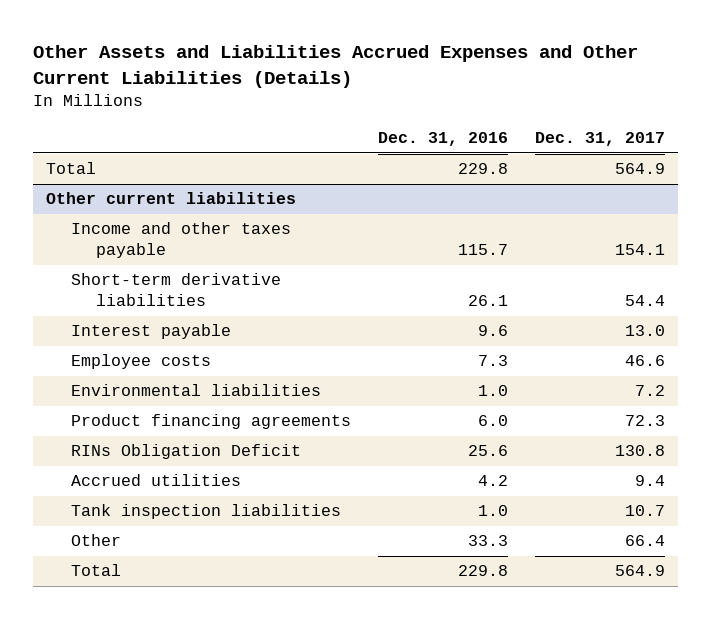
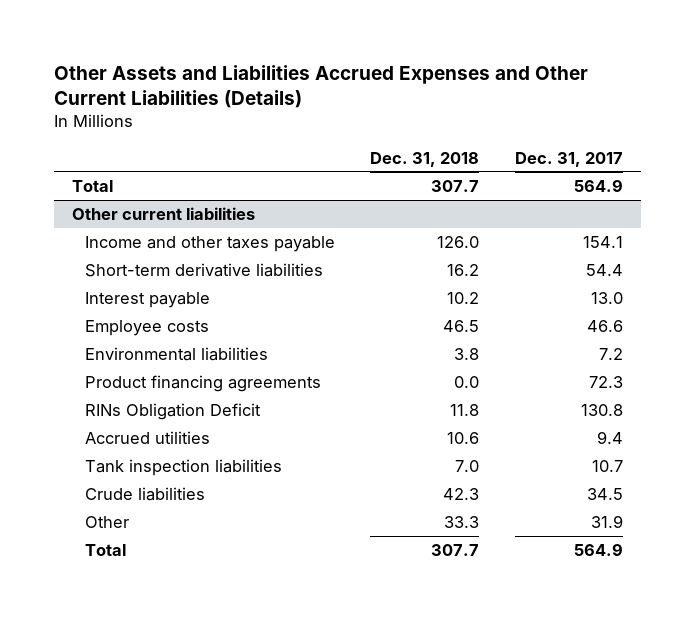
[377,132,508,147] Dec. 31, 2016 -> none
none -> [370,151,480,167] Dec. 31, 2018
none -> [84,486,205,501] Crude liabilities
[624,535,665,547] 66.4 -> [591,514,624,528] 31.9

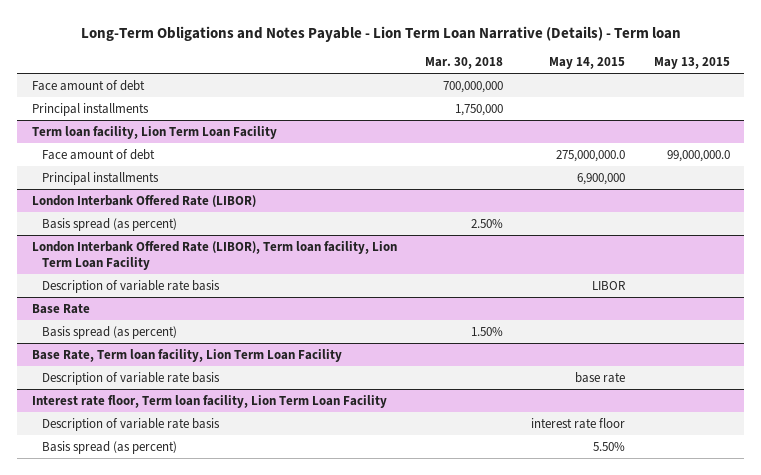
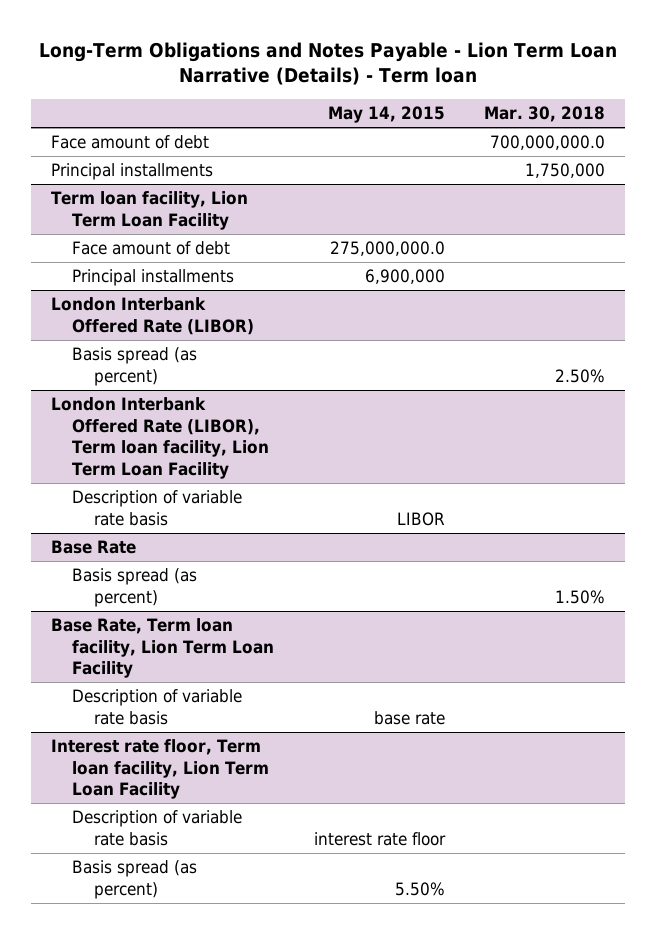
[653,57,730,70] May 13, 2015 -> none
[443,80,504,93] 700,000,000 -> [489,135,605,151] 700,000,000.0

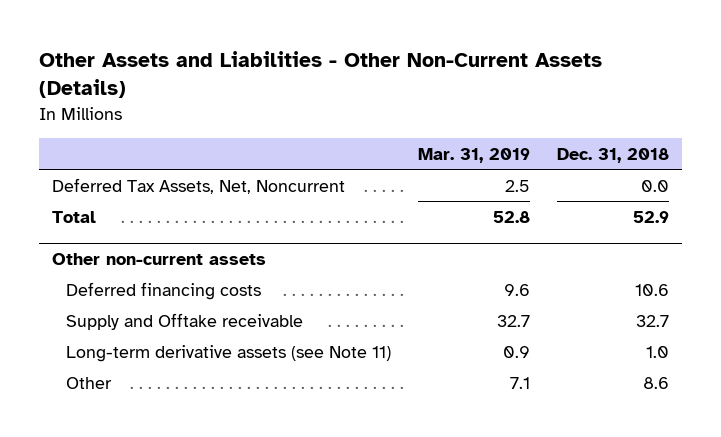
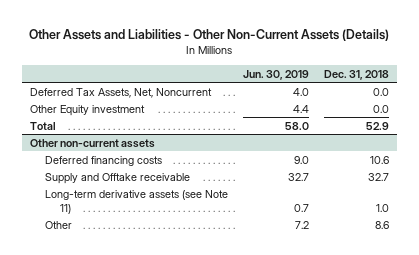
[417,147,530,163] Mar. 31, 2019 -> none
none -> [242,69,309,80] Jun. 30, 2019
none -> [29,104,145,116] Other Equity investment

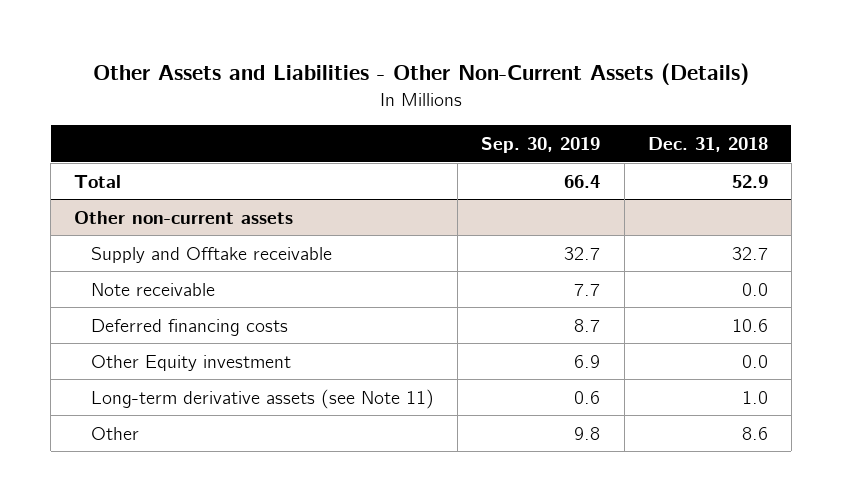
[242,69,309,80] Jun. 30, 2019 -> none
none -> [481,137,601,154] Sep. 30, 2019
[29,87,212,98] Deferred Tax Assets, Net, Noncurrent -> none
[29,104,145,116] Other Equity investment -> none
none -> [91,282,216,296] Note receivable
[44,155,162,166] Deferred financing costs -> [91,318,289,336] Deferred financing costs
none -> [91,354,292,371] Other Equity investment

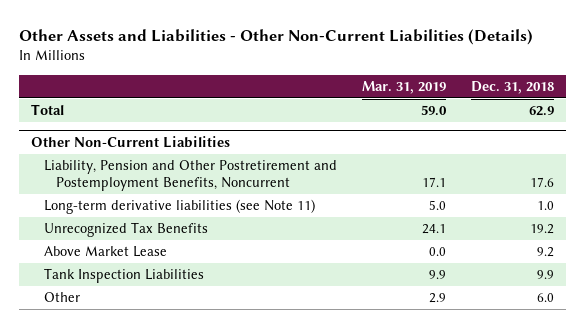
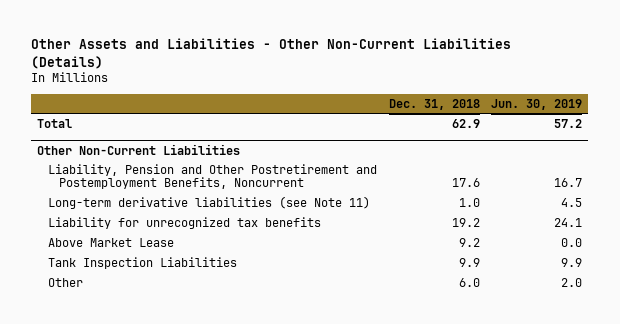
[361,80,446,94] Mar. 31, 2019 -> none
none -> [491,98,583,110] Jun. 30, 2019
[43,222,208,238] Unrecognized Tax Benefits -> [48,217,322,230] Liability for unrecognized tax benefits

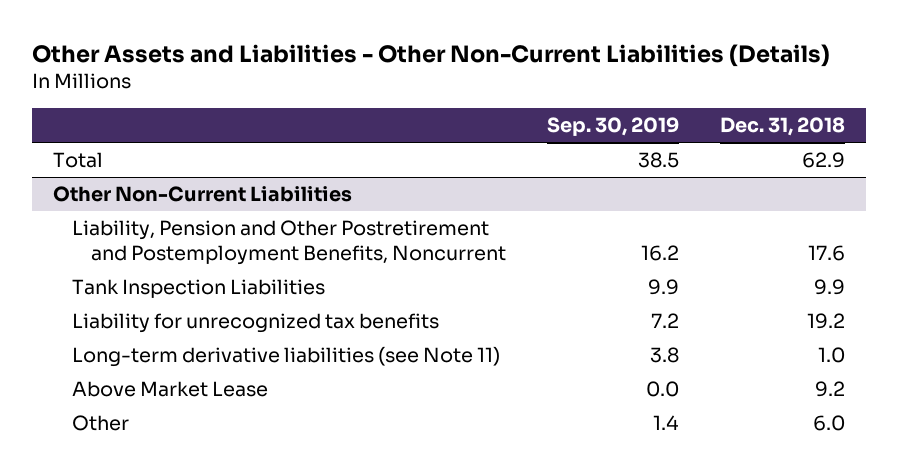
[491,98,583,110] Jun. 30, 2019 -> none
none -> [547,117,680,137] Sep. 30, 2019
[48,257,238,270] Tank Inspection Liabilities -> [71,279,325,299] Tank Inspection Liabilities
[48,196,371,210] Long-term derivative liabilities (see Note 11) -> [71,346,500,368] Long-term derivative liabilities (see Note 11)

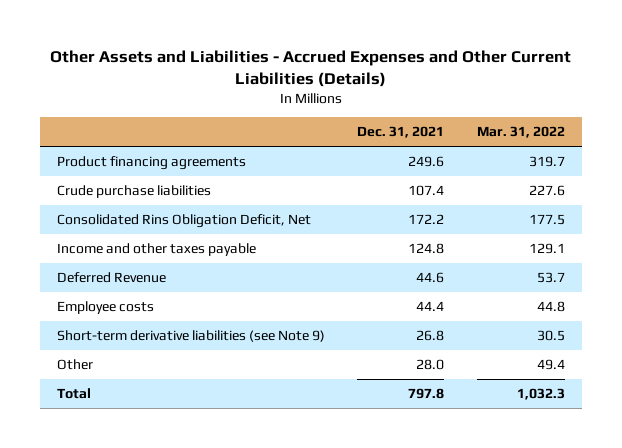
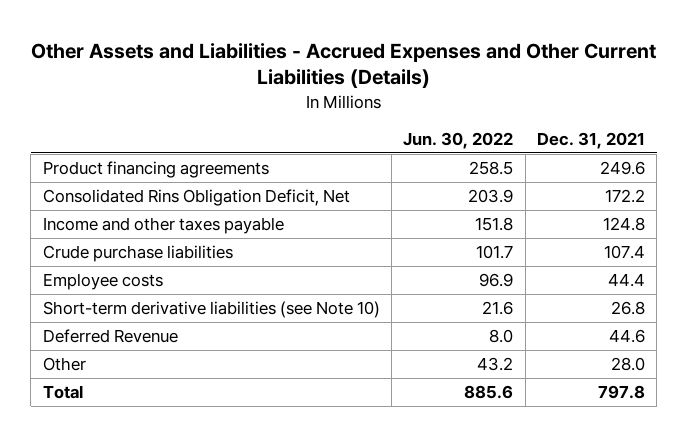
[477,126,566,139] Mar. 31, 2022 -> none
none -> [403,131,514,149] Jun. 30, 2022
[56,185,211,199] Crude purchase liabilities -> [42,245,233,263] Crude purchase liabilities
[56,330,325,343] Short-term derivative liabilities (see Note 9) -> [42,301,380,319] Short-term derivative liabilities (see Note 10)
[56,272,166,284] Deferred Revenue -> [42,329,178,344] Deferred Revenue

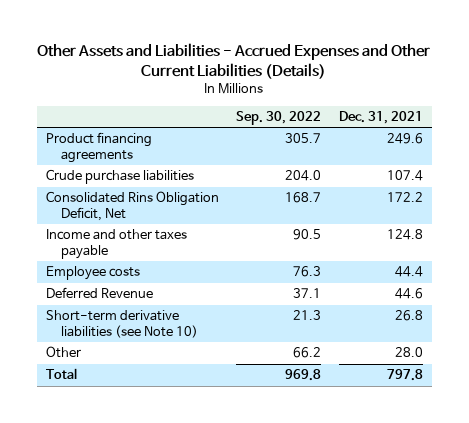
[403,131,514,149] Jun. 30, 2022 -> none
none -> [236,111,322,126] Sep. 30, 2022
[42,245,233,263] Crude purchase liabilities -> [45,169,194,185] Crude purchase liabilities
[42,301,380,319] Short-term derivative liabilities (see Note 10) -> [45,310,199,339] Short-term derivative liabilities (see Note 10)

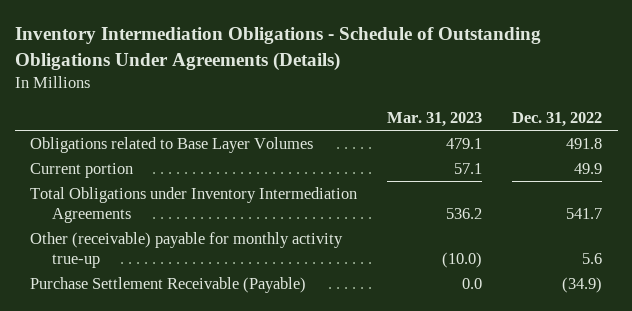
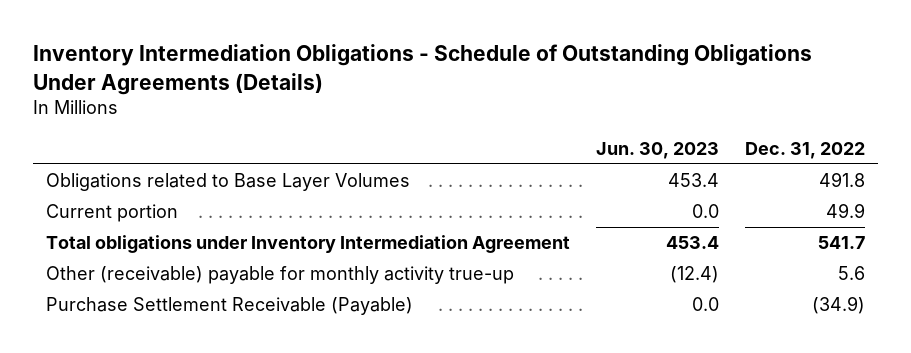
[387,112,483,128] Mar. 31, 2023 -> none
none -> [596,141,720,159] Jun. 30, 2023
[29,187,357,224] Total Obligations under Inventory Intermediation Agreements -> [46,235,571,254] Total obligations under Inventory Intermediation Agreement

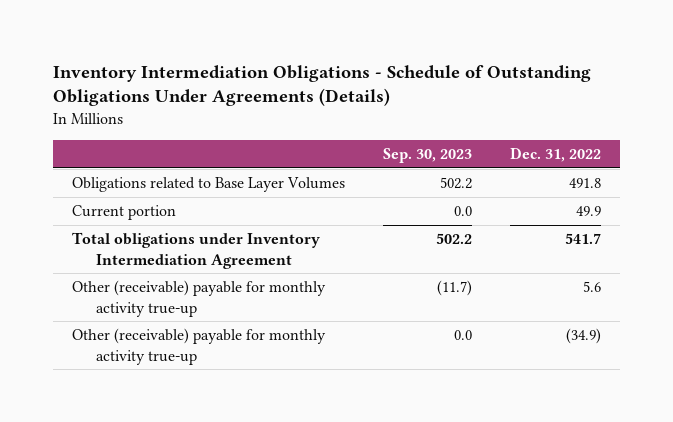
[596,141,720,159] Jun. 30, 2023 -> none
none -> [382,147,472,163] Sep. 30, 2023
[46,297,414,316] Purchase Settlement Receivable (Payable) -> [71,328,326,365] Other (receivable) payable for monthly activity true-up

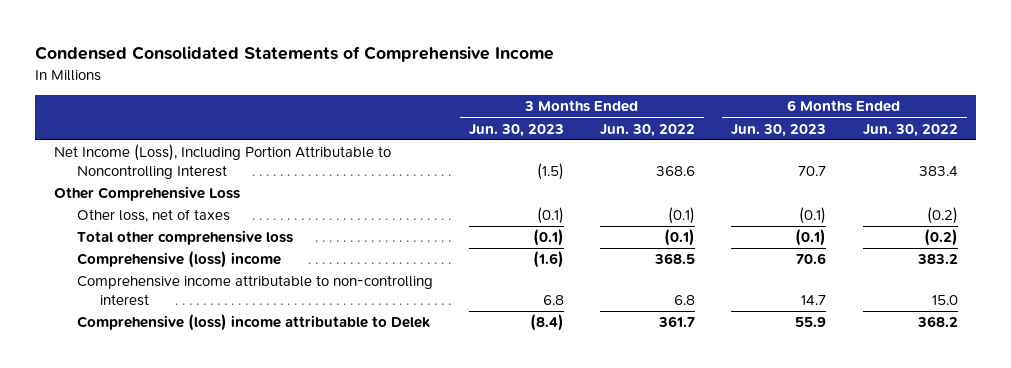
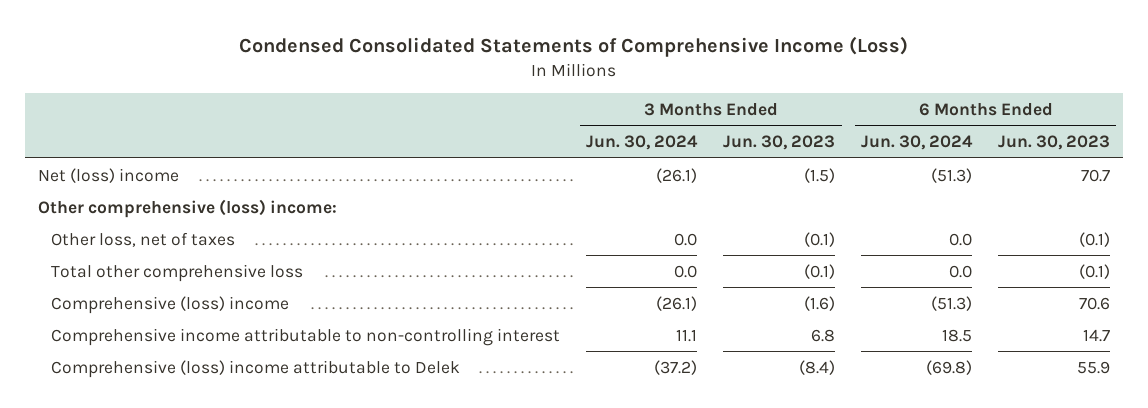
[35,46,555,63] Condensed Consolidated Statements of Comprehensive Income -> [239,36,909,58] Condensed Consolidated Statements of Comprehensive Income (Loss)
[600,123,696,137] Jun. 30, 2022 -> none
[862,123,958,137] Jun. 30, 2022 -> none
none -> [586,135,699,151] Jun. 30, 2024
none -> [861,135,974,151] Jun. 30, 2024
[53,144,391,179] Net Income (Loss), Including Portion Attributable to Noncontrolling Interest -> [38,167,180,183] Net (loss) income
[53,186,240,202] Other Comprehensive Loss -> [38,198,338,218] Other comprehensive (loss) income:

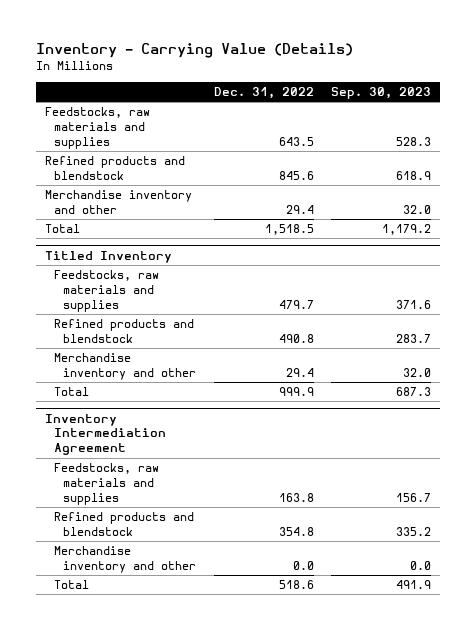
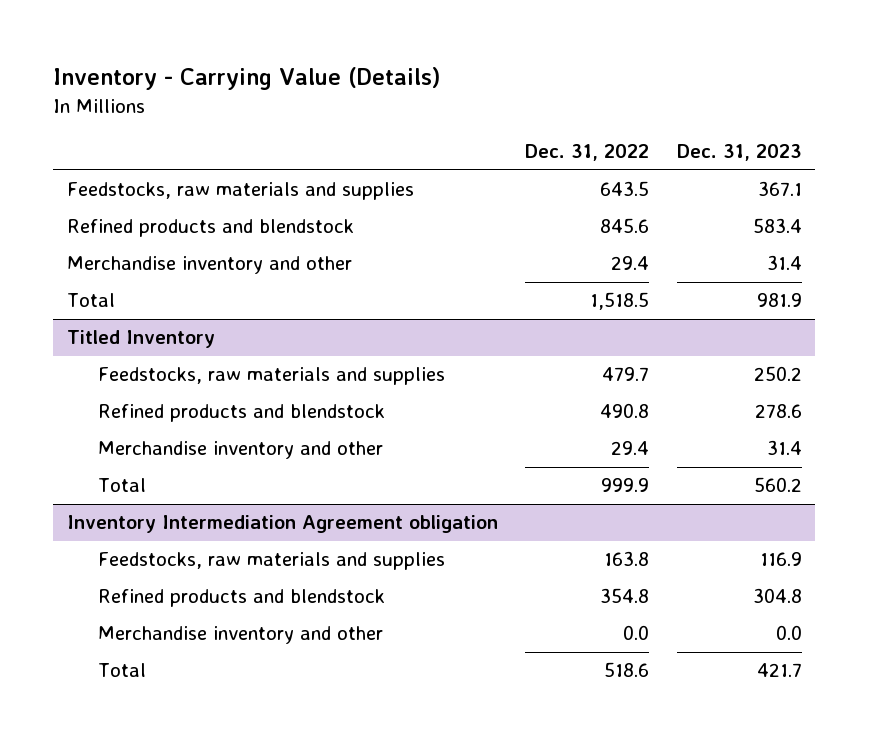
[331,86,432,99] Sep. 30, 2023 -> none
none -> [676,144,802,162] Dec. 31, 2023
[44,413,167,456] Inventory Intermediation Agreement -> [66,515,498,534] Inventory Intermediation Agreement obligation

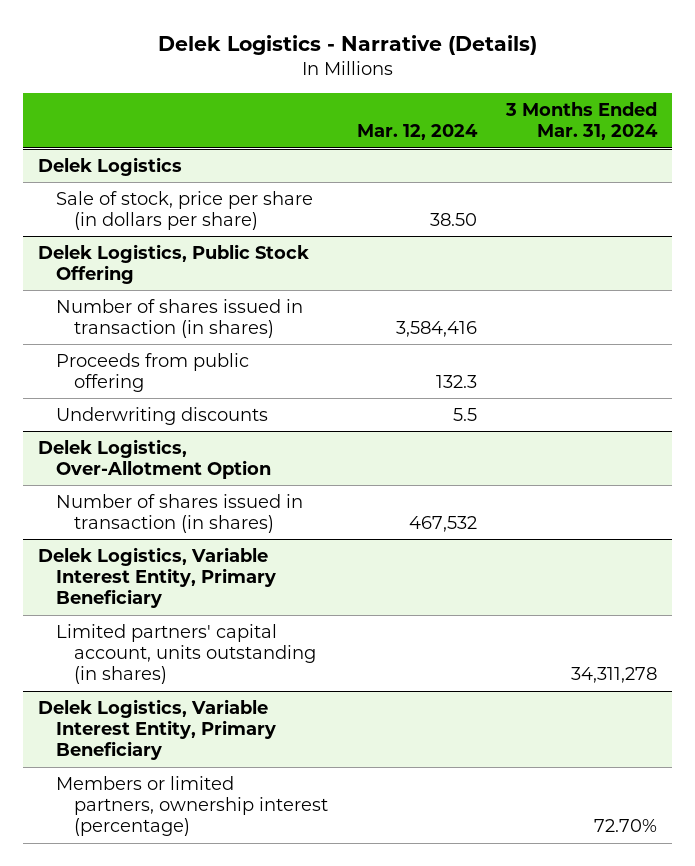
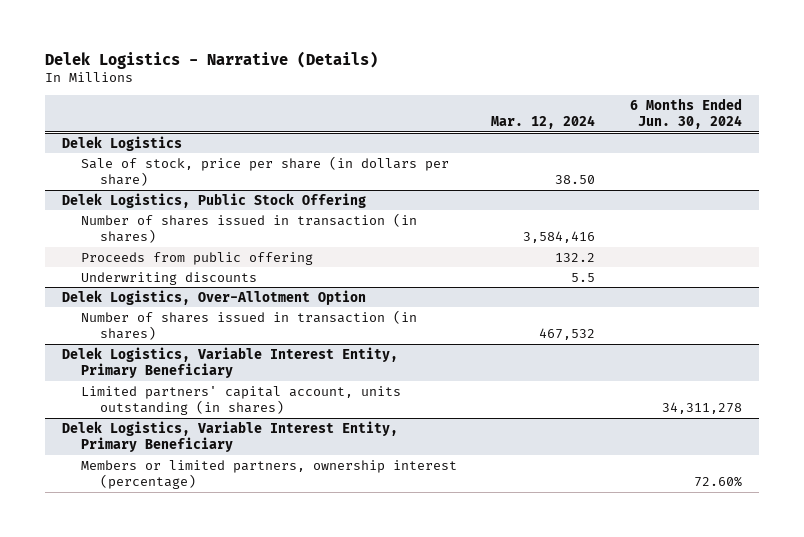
[505,102,659,141] 3 Months Ended Mar. 31, 2024 -> none
none -> [630,97,743,130] 6 Months Ended Jun. 30, 2024
[436,375,478,389] 132.3 -> [555,252,596,262] 132.2

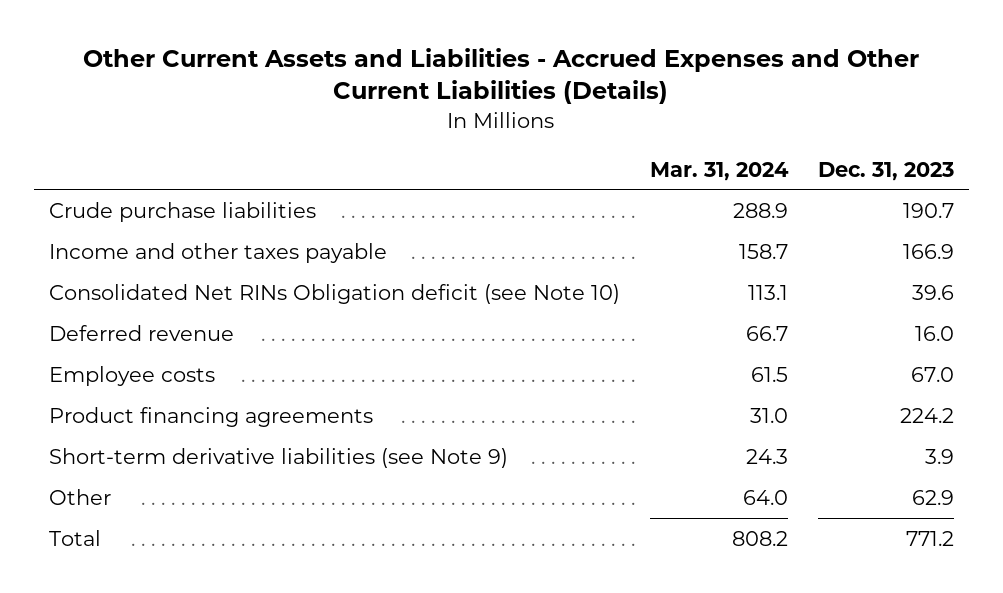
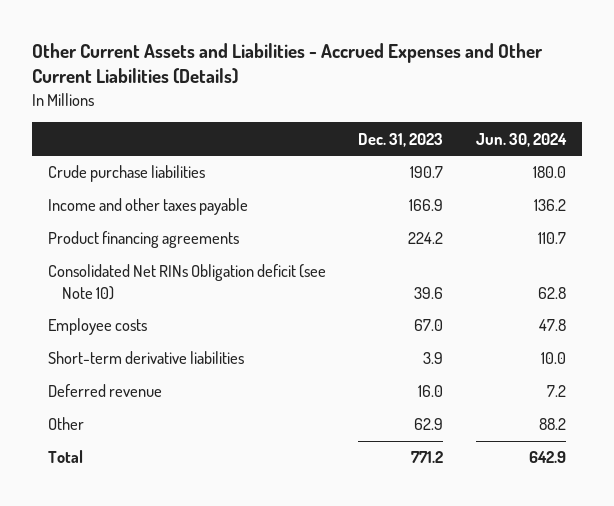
[649,161,789,181] Mar. 31, 2024 -> none
none -> [475,132,567,147] Jun. 30, 2024
[48,406,373,427] Product financing agreements -> [48,231,240,249] Product financing agreements
[48,447,508,468] Short-term derivative liabilities (see Note 9) -> [48,351,245,365] Short-term derivative liabilities
[48,324,234,341] Deferred revenue -> [48,384,163,398] Deferred revenue

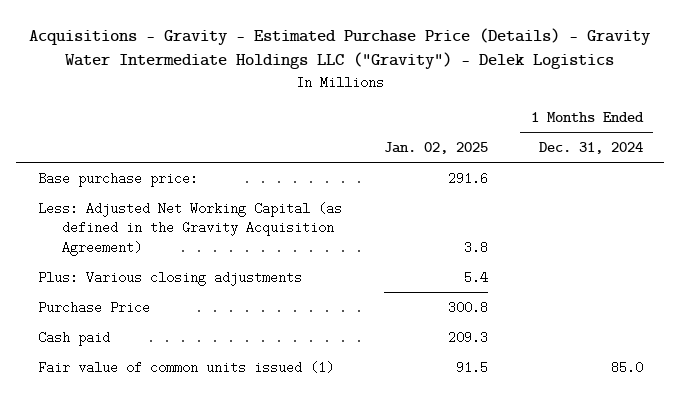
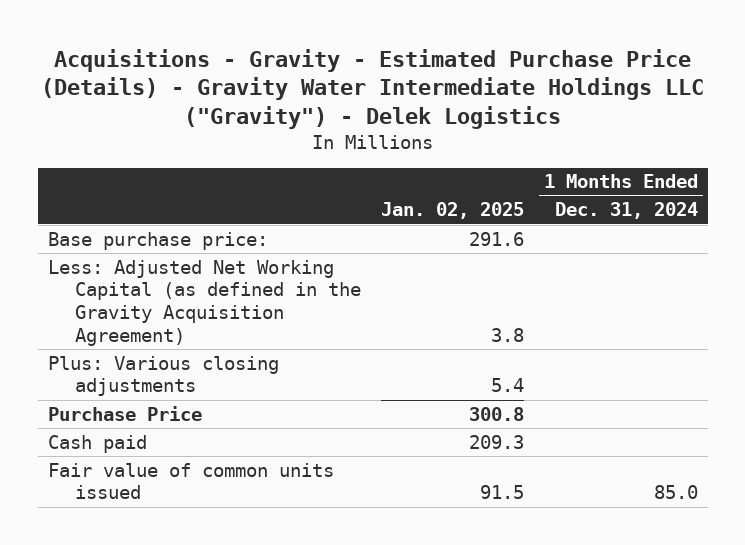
[37,360,334,374] Fair value of common units issued (1) -> [47,462,334,500] Fair value of common units issued

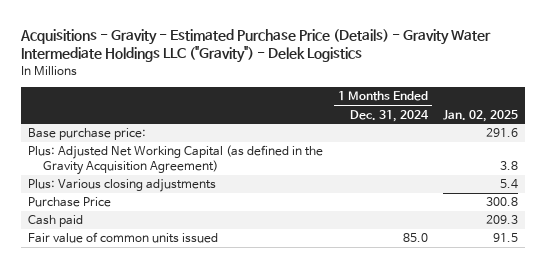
[47,259,361,346] Less: Adjusted Net Working Capital (as defined in the Gravity Acquisition Agreement) -> [28,145,324,175] Plus: Adjusted Net Working Capital (as defined in the Gravity Acquisition Agreement)

